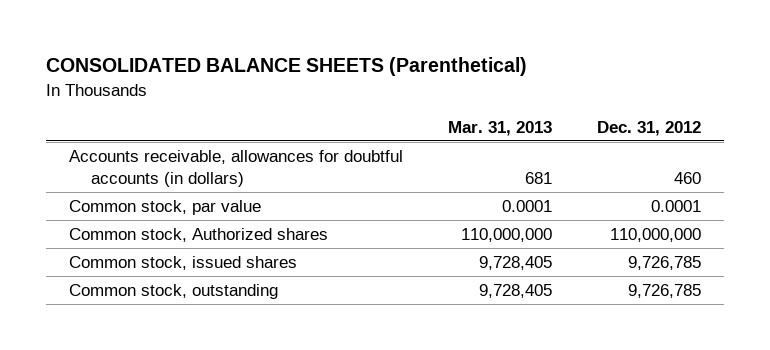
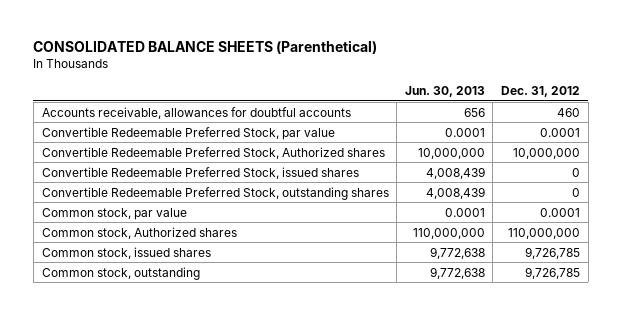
[447,120,552,136] Mar. 31, 2013 -> none
none -> [404,85,485,97] Jun. 30, 2013
[68,149,403,188] Accounts receivable, allowances for doubtful accounts (in dollars) -> [41,106,351,119] Accounts receivable, allowances for doubtful accounts
none -> [41,126,335,140] Convertible Redeemable Preferred Stock, par value
none -> [41,146,385,159] Convertible Redeemable Preferred Stock, Authorized shares
none -> [41,166,359,179] Convertible Redeemable Preferred Stock, issued shares
none -> [41,186,389,200] Convertible Redeemable Preferred Stock, outstanding shares

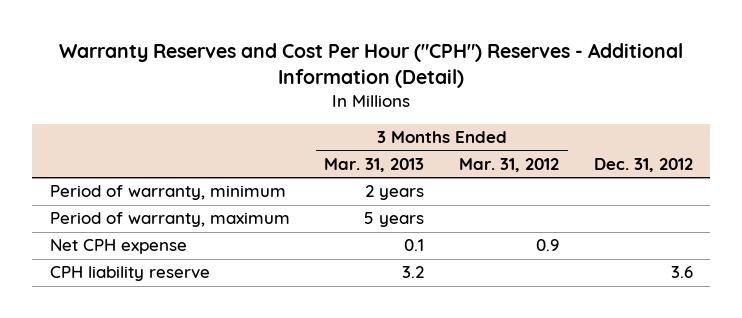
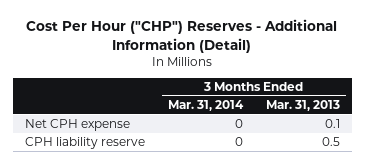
[59,43,684,89] Warranty Reserves and Cost Per Hour ("CPH") Reserves - Additional Information (Detail) -> [26,19,338,53] Cost Per Hour ("CHP") Reserves - Additional Information (Detail)
[459,157,560,172] Mar. 31, 2012 -> none
[593,157,693,172] Dec. 31, 2012 -> none
none -> [167,99,244,111] Mar. 31, 2014
[49,185,286,201] Period of warranty, minimum -> none
[49,212,290,228] Period of warranty, maximum -> none
[402,266,425,279] 3.2 -> [322,137,341,147] 0.5

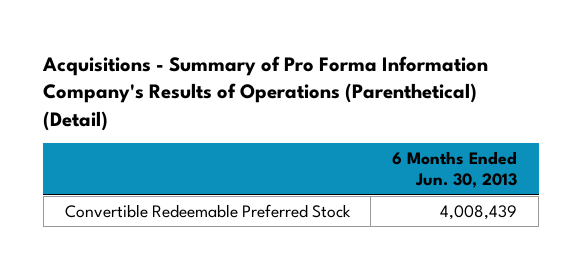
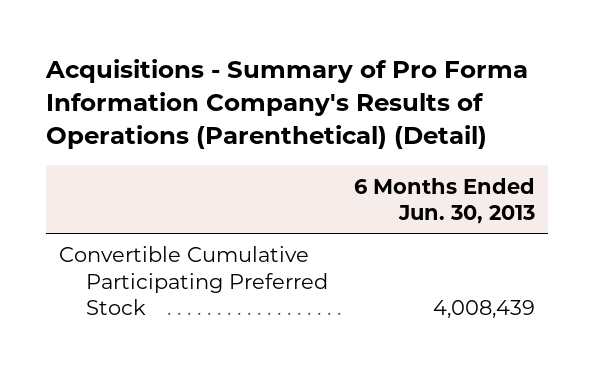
[64,203,351,218] Convertible Redeemable Preferred Stock -> [58,246,328,315] Convertible Cumulative Participating Preferred Stock

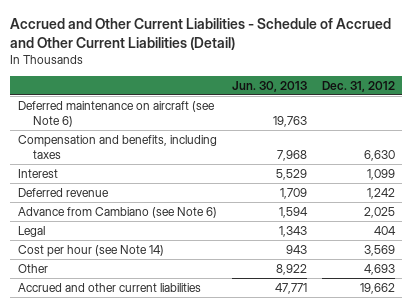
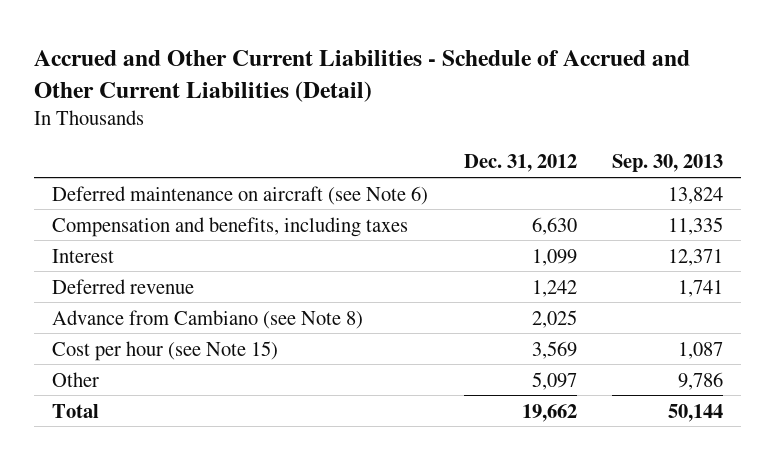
[231,80,307,92] Jun. 30, 2013 -> none
none -> [612,154,724,173] Sep. 30, 2013
[17,225,45,237] Legal -> none
[17,206,217,218] Advance from Cambiano (see Note 6) -> [51,309,363,329] Advance from Cambiano (see Note 8)
[17,244,164,257] Cost per hour (see Note 14) -> [51,340,278,361] Cost per hour (see Note 15)
[363,263,395,275] 4,693 -> [531,371,577,390] 5,097
[17,282,201,292] Accrued and other current liabilities -> [51,403,99,418] Total

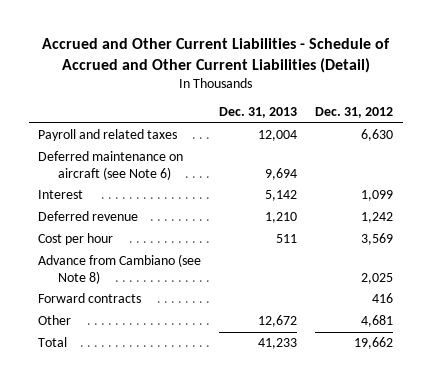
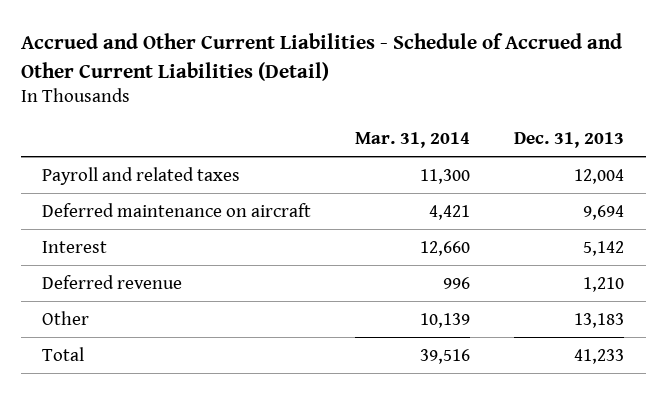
[315,107,394,119] Dec. 31, 2012 -> none
none -> [355,132,471,149] Mar. 31, 2014
[37,151,183,180] Deferred maintenance on aircraft (see Note 6) -> [42,202,312,217] Deferred maintenance on aircraft
[37,233,113,246] Cost per hour -> none
[37,254,201,284] Advance from Cambiano (see Note 8) -> none
[37,293,141,304] Forward contracts -> none
[258,315,298,328] 12,672 -> [573,312,624,328] 13,183

